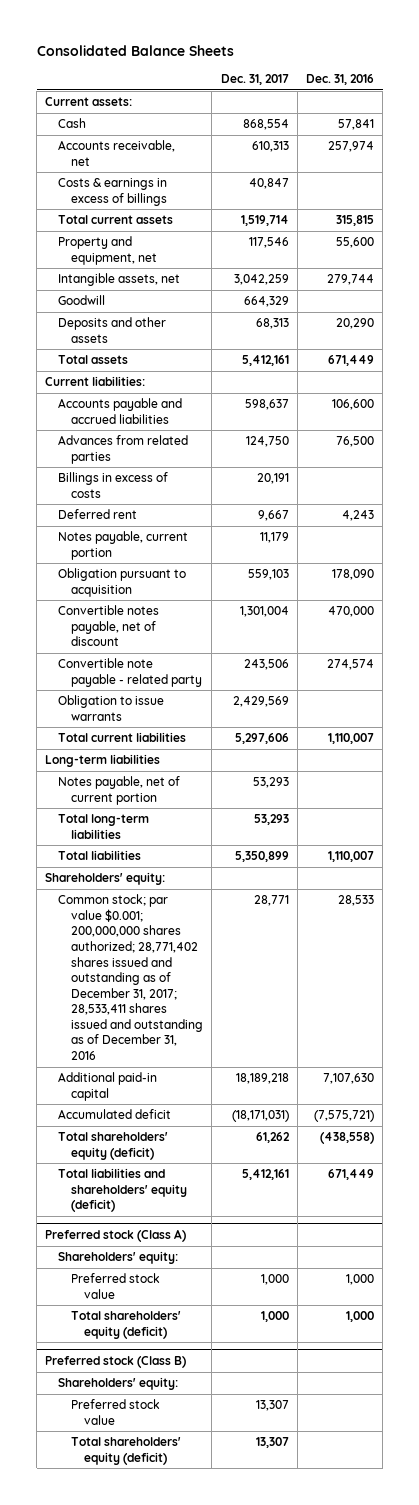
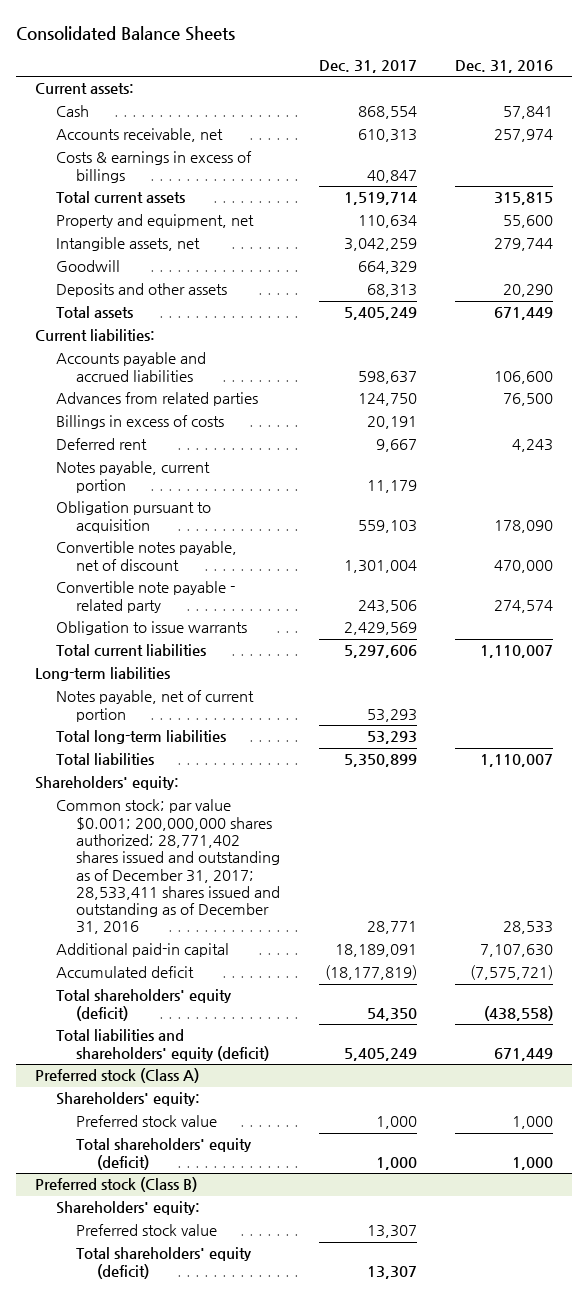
[248,237,289,249] 117,546 -> [357,215,417,229] 110,634
[241,355,289,367] 5,412,161 -> [343,307,417,321] 5,405,249
[235,1073,289,1085] 18,189,218 -> [334,944,417,958] 18,189,091
[231,1110,289,1123] (18,171,031) -> [324,965,417,981] (18,177,819)
[255,1132,290,1144] 61,262 -> [366,1007,417,1021] 54,350
[241,1169,289,1181] 5,412,161 -> [343,1047,417,1061] 5,405,249

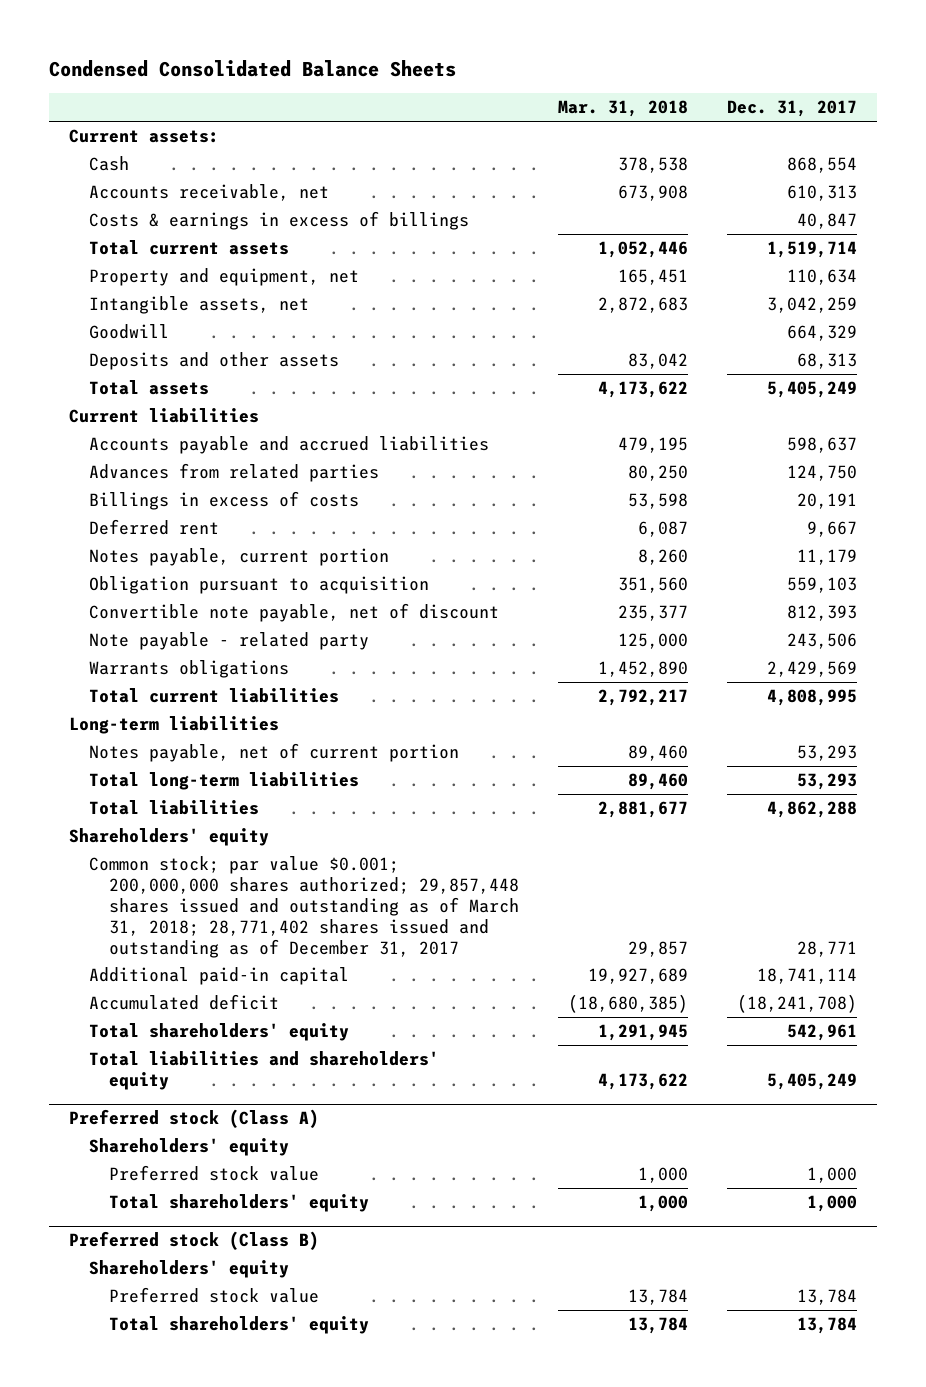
[16,25,236,41] Consolidated Balance Sheets -> [49,60,457,78] Condensed Consolidated Balance Sheets
[455,59,554,73] Dec. 31, 2016 -> none
none -> [558,100,689,118] Mar. 31, 2018
[35,329,156,342] Current liabilities: -> [68,407,259,423] Current liabilities
[55,541,237,571] Convertible notes payable, net of discount -> [88,602,499,622] Convertible note payable, net of discount
[343,559,417,573] 1,301,004 -> [787,604,858,621] 812,393
[55,581,235,613] Convertible note payable - related party -> [88,631,369,650] Note payable - related party
[55,621,247,636] Obligation to issue warrants -> [88,659,289,678] Warrants obligations
[343,645,417,659] 5,297,606 -> [767,688,858,706] 4,808,995
[343,754,417,768] 5,350,899 -> [767,800,858,818] 4,862,288
[35,776,180,791] Shareholders' equity: -> [68,827,269,846] Shareholders' equity
[55,799,281,935] Common stock; par value $0.001; 200,000,000 shares authorized; 28,771,402 shares issued and outstanding as of December 31, 2017; 28,533,411 shares issued and outstanding as of December 31, 2016 -> [88,855,519,958] Common stock; par value $0.001; 200,000,000 shares authorized; 29,857,448 shares issued and outstanding as of March 31, 2018; 28,771,402 shares issued and outstanding as of December 31, 2017
[334,944,417,958] 18,189,091 -> [757,967,858,984] 18,741,114
[324,965,417,981] (18,177,819) -> [737,993,858,1013] (18,241,708)
[55,989,232,1021] Total shareholders' equity (deficit) -> [88,1022,349,1041] Total shareholders' equity
[366,1007,417,1021] 54,350 -> [787,1023,858,1041] 542,961
[55,1029,270,1061] Total liabilities and shareholders' equity (deficit) -> [88,1050,439,1090] Total liabilities and shareholders' equity
[55,1092,200,1107] Shareholders' equity: -> [88,1137,289,1156] Shareholders' equity
[76,1138,253,1170] Total shareholders' equity (deficit) -> [108,1193,369,1212] Total shareholders' equity
[55,1201,200,1216] Shareholders' equity: -> [88,1259,289,1278] Shareholders' equity
[366,1225,417,1239] 13,307 -> [797,1288,858,1305] 13,784
[76,1247,253,1279] Total shareholders' equity (deficit) -> [108,1315,369,1334] Total shareholders' equity
[366,1265,417,1279] 13,307 -> [797,1316,858,1334] 13,784

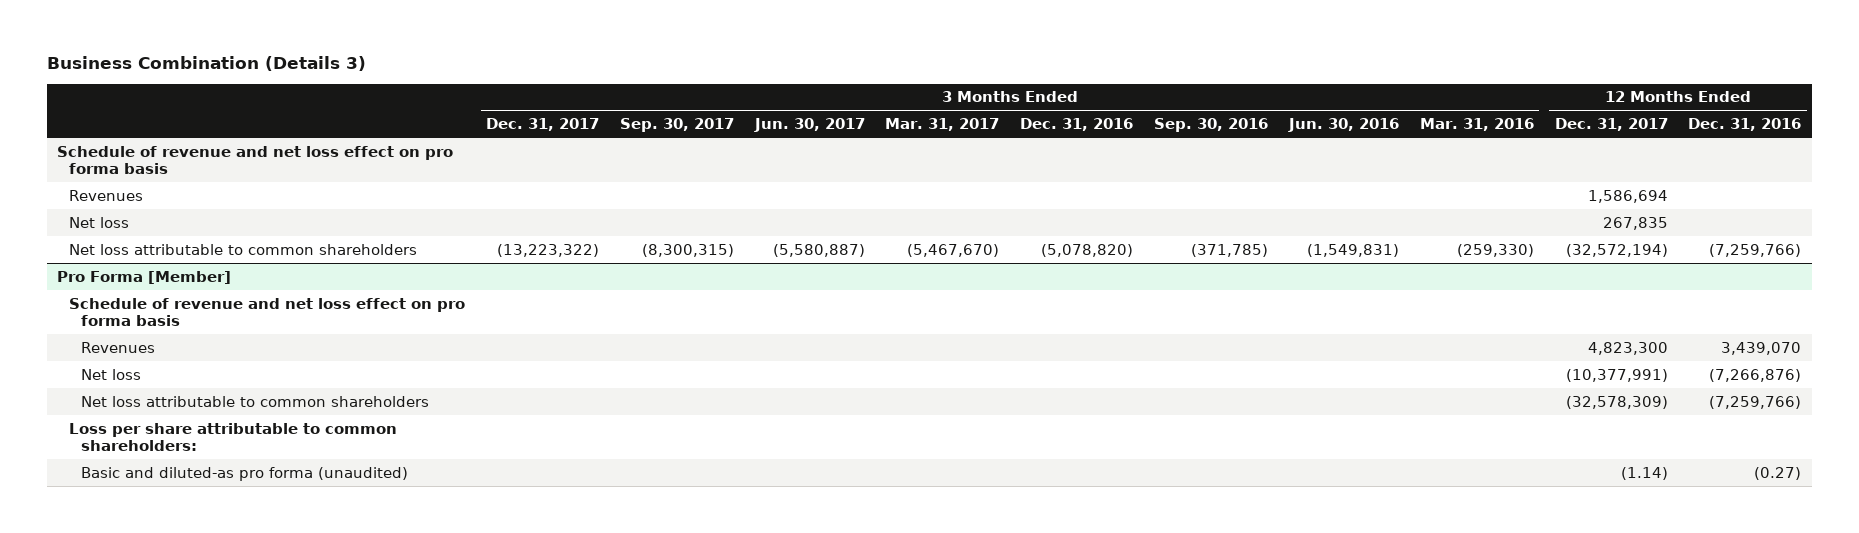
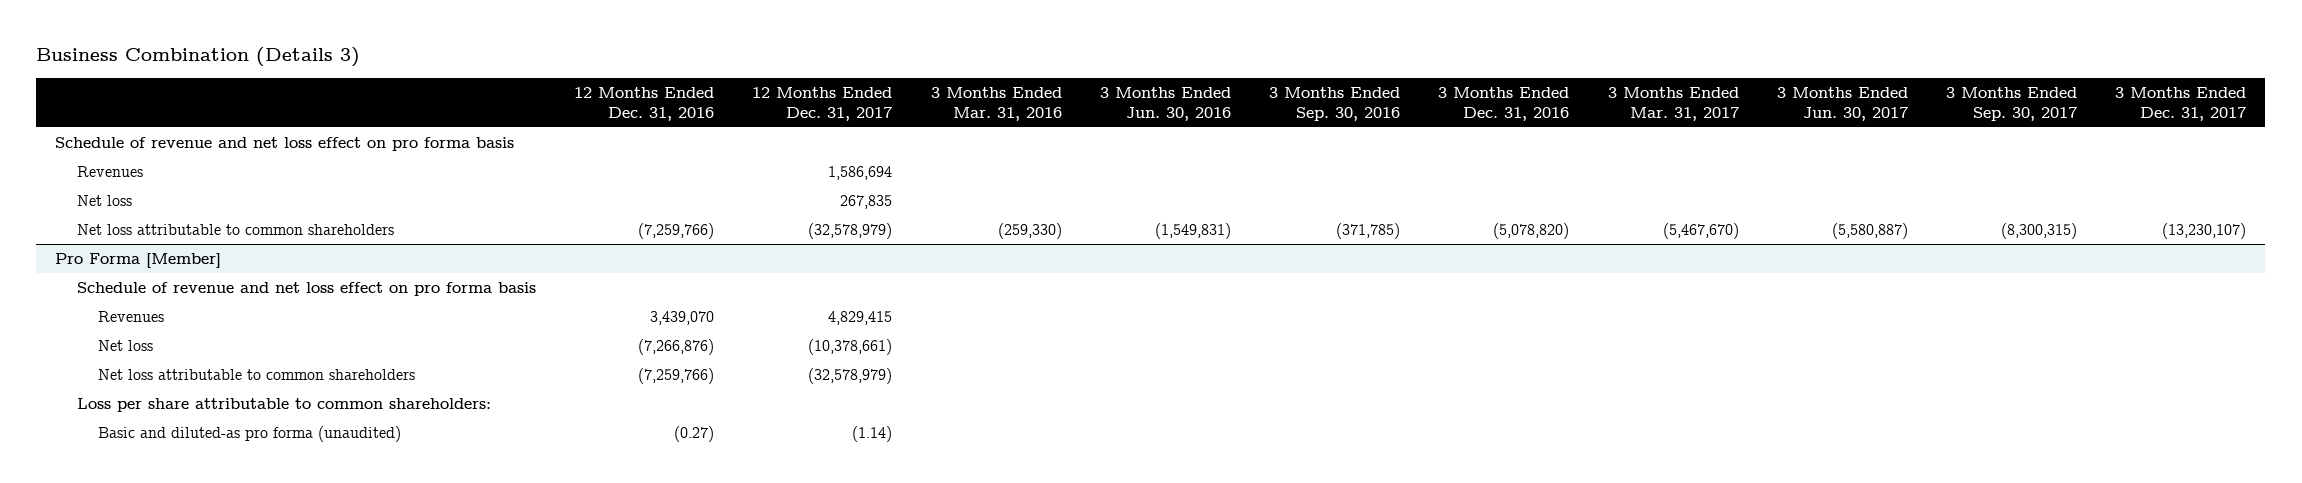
[496,243,599,257] (13,223,322) -> [2162,223,2247,240] (13,230,107)
[1565,243,1668,257] (32,572,194) -> [808,223,893,240] (32,578,979)
[1587,341,1668,355] 4,823,300 -> [828,311,893,326] 4,829,415
[1565,368,1668,382] (10,377,991) -> [808,339,893,356] (10,378,661)
[1565,395,1668,409] (32,578,309) -> [808,368,893,385] (32,578,979)

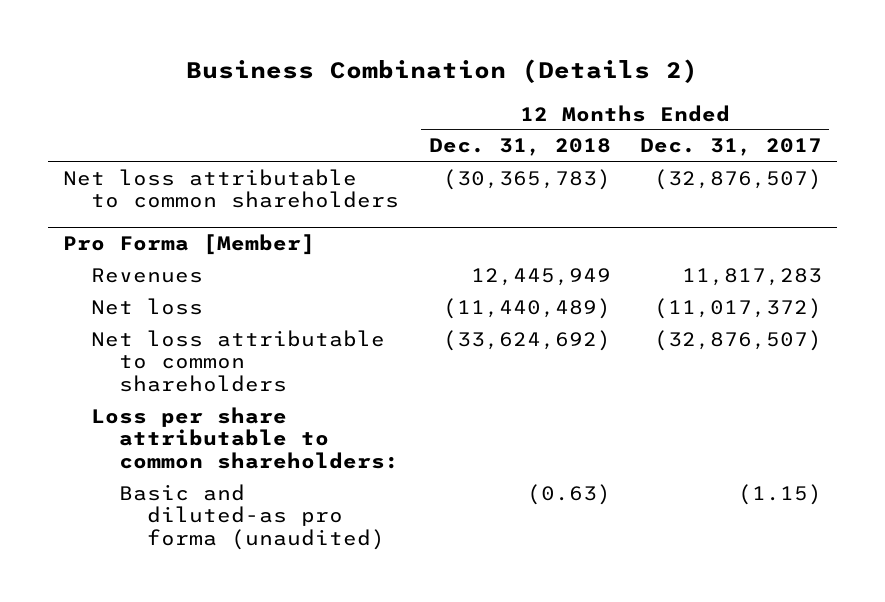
[36,47,361,68] Business Combination (Details 3) -> [186,59,699,84] Business Combination (Details 2)
[574,86,715,121] 12 Months Ended Dec. 31, 2016 -> none
[930,86,1062,121] 3 Months Ended Mar. 31, 2016 -> none
[1099,86,1231,121] 3 Months Ended Jun. 30, 2016 -> none
[1269,86,1401,121] 3 Months Ended Sep. 30, 2016 -> none
[1438,86,1570,121] 3 Months Ended Dec. 31, 2016 -> none
[1607,86,1739,121] 3 Months Ended Mar. 31, 2017 -> none
[1776,86,1908,121] 3 Months Ended Jun. 30, 2017 -> none
[1946,86,2078,121] 3 Months Ended Sep. 30, 2017 -> none
[2115,86,2247,121] 3 Months Ended Dec. 31, 2017 -> none
none -> [428,138,611,157] Dec. 31, 2018
[55,137,515,152] Schedule of revenue and net loss effect on pro forma basis -> none
[76,166,143,178] Revenues -> none
[76,195,132,207] Net loss -> none
[808,223,893,240] (32,578,979) -> [654,168,823,190] (32,876,507)
[76,282,536,297] Schedule of revenue and net loss effect on pro forma basis -> none
[828,311,893,326] 4,829,415 -> [682,267,823,286] 11,817,283
[808,339,893,356] (10,378,661) -> [654,297,823,319] (11,017,372)
[808,368,893,385] (32,578,979) -> [654,329,823,351] (32,876,507)
[852,426,893,443] (1.14) -> [738,483,823,505] (1.15)

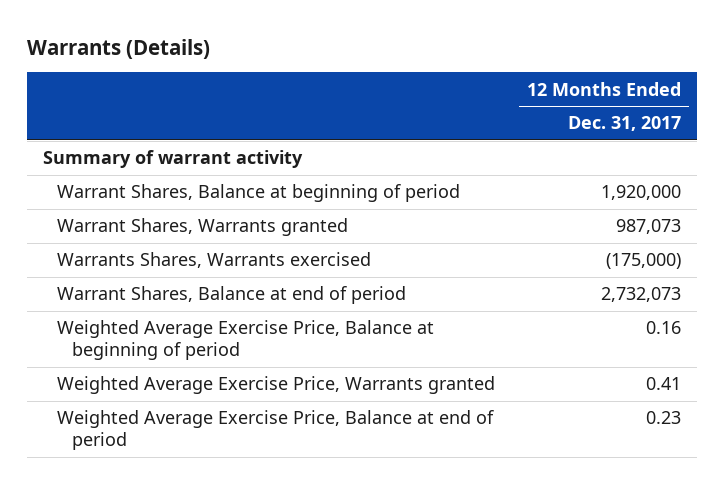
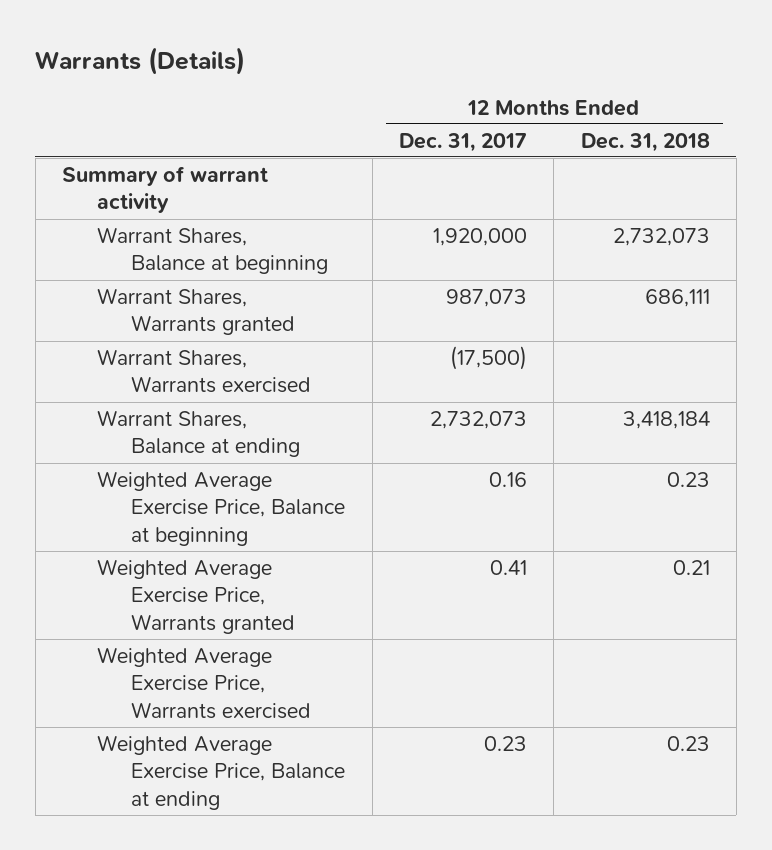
none -> [580,132,710,152] Dec. 31, 2018
[57,184,461,203] Warrant Shares, Balance at beginning of period -> [96,226,329,275] Warrant Shares, Balance at beginning
[57,252,372,269] Warrants Shares, Warrants exercised -> [96,348,312,394] Warrant Shares, Warrants exercised
[605,253,681,270] (175,000) -> [449,345,527,370] (17,500)
[57,286,407,305] Warrant Shares, Balance at end of period -> [96,409,301,458] Warrant Shares, Balance at ending
[57,320,435,361] Weighted Average Exercise Price, Balance at beginning of period -> [96,470,346,547] Weighted Average Exercise Price, Balance at beginning
none -> [96,646,312,720] Weighted Average Exercise Price, Warrants exercised
[57,410,495,451] Weighted Average Exercise Price, Balance at end of period -> [96,734,346,811] Weighted Average Exercise Price, Balance at ending

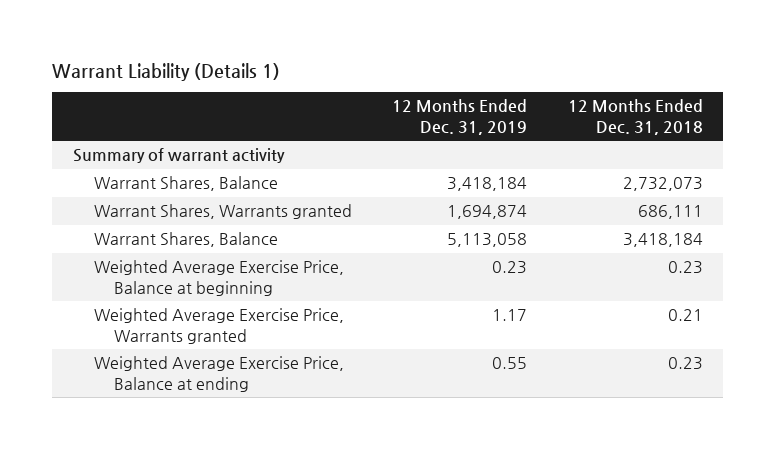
[35,47,246,76] Warrants (Details) -> [52,62,281,81] Warrant Liability (Details 1)
[398,132,527,152] Dec. 31, 2017 -> none
none -> [392,99,528,135] 12 Months Ended Dec. 31, 2019
[96,226,329,275] Warrant Shares, Balance at beginning -> [93,176,278,192] Warrant Shares, Balance
[96,348,312,394] Warrant Shares, Warrants exercised -> none
[96,409,301,458] Warrant Shares, Balance at ending -> [93,232,278,248] Warrant Shares, Balance
[96,646,312,720] Weighted Average Exercise Price, Warrants exercised -> none

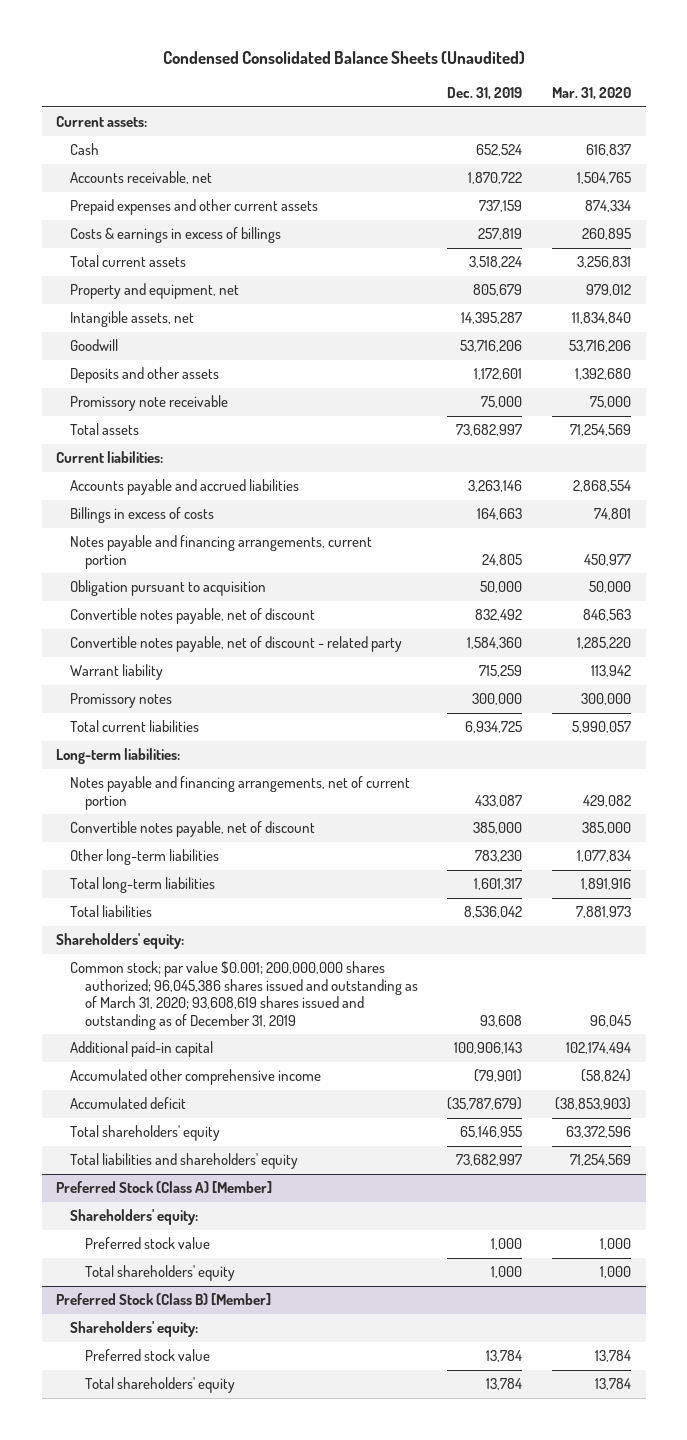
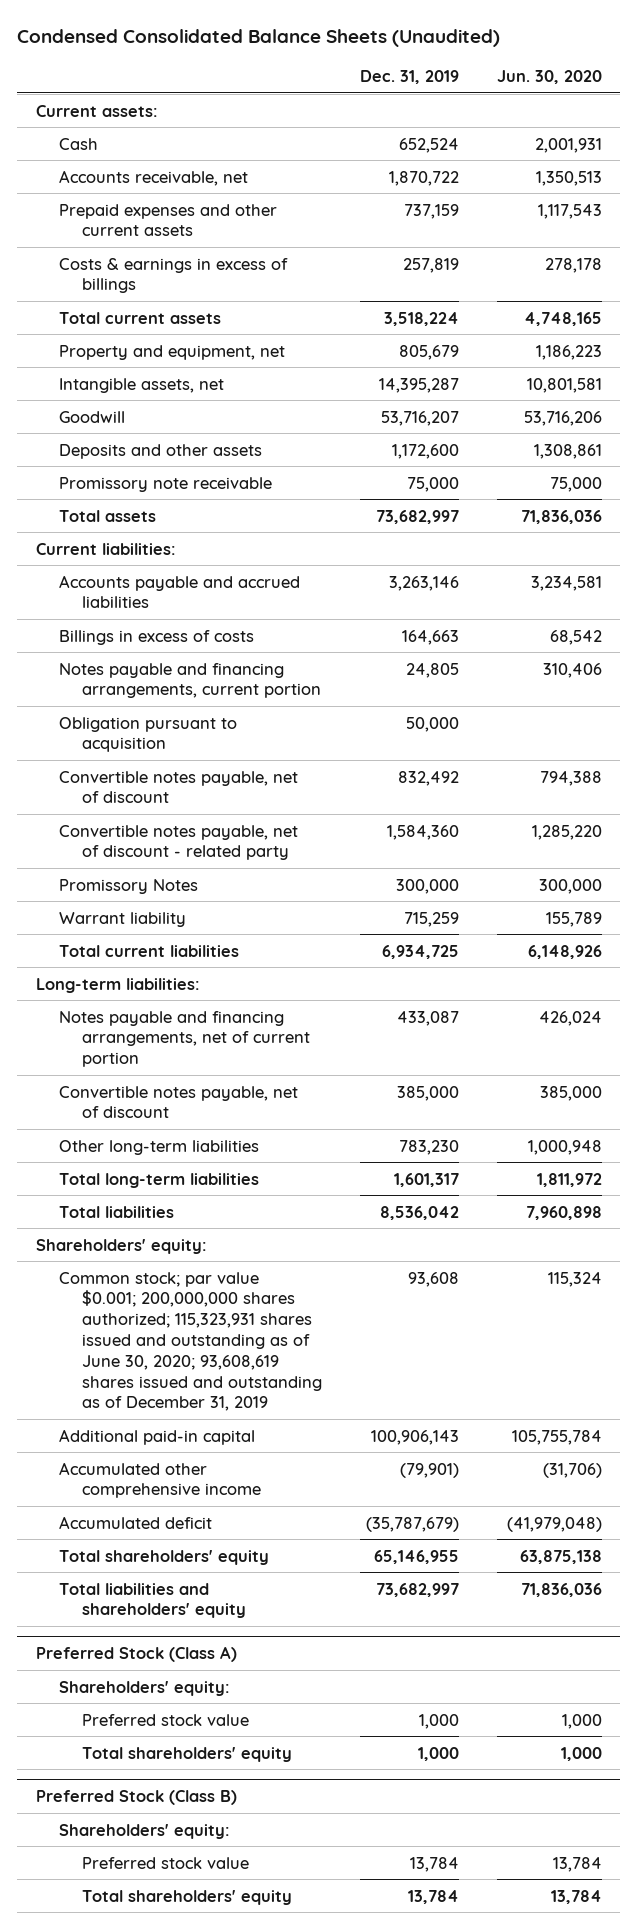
[551,87,631,101] Mar. 31, 2020 -> none
none -> [496,69,602,84] Jun. 30, 2020
[460,340,523,353] 53,716,206 -> [380,410,459,426] 53,716,207
[474,368,523,381] 1,172,601 -> [391,443,459,459] 1,172,600
none -> [58,878,198,894] Promissory Notes
[70,693,173,709] Promissory notes -> none
[70,961,418,1030] Common stock; par value $0.001; 200,000,000 shares authorized; 96,045,386 shares issued and outstanding as of March 31, 2020; 93,608,619 shares issued and outstanding as of December 31, 2019 -> [58,1271,322,1412] Common stock; par value $0.001; 200,000,000 shares authorized; 115,323,931 shares issued and outstanding as of June 30, 2020; 93,608,619 shares issued and outstanding as of December 31, 2019
[56,1181,273,1194] Preferred Stock (Class A) [Member] -> [36,1645,238,1662] Preferred Stock (Class A)
[56,1293,272,1306] Preferred Stock (Class B) [Member] -> [36,1789,238,1805] Preferred Stock (Class B)

